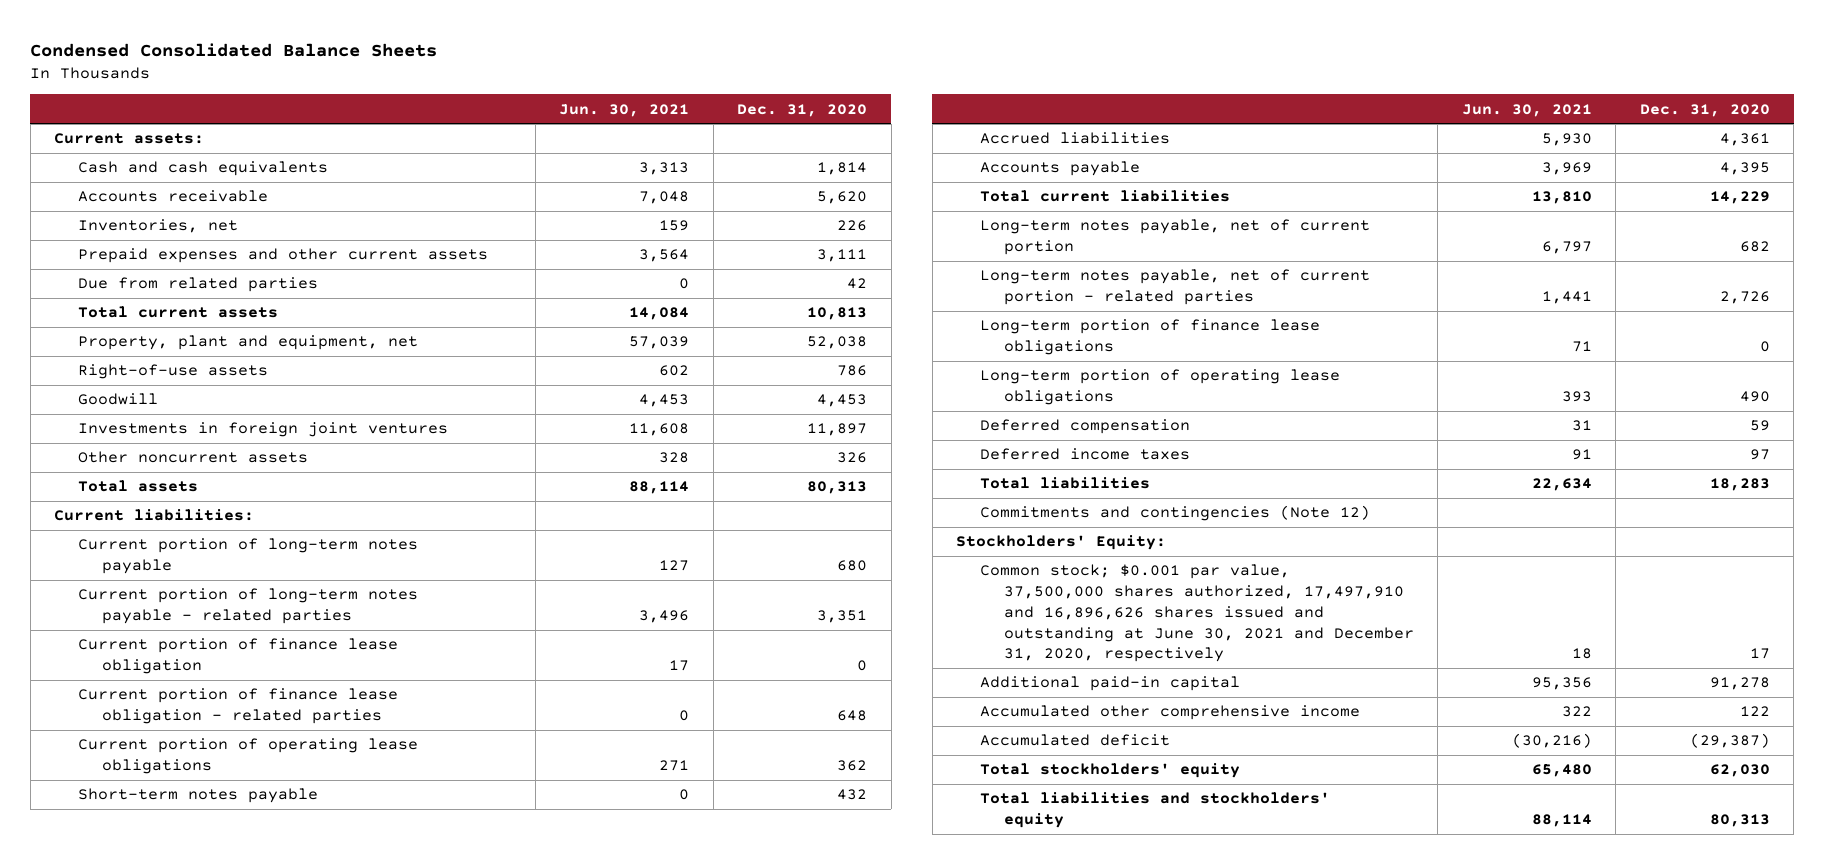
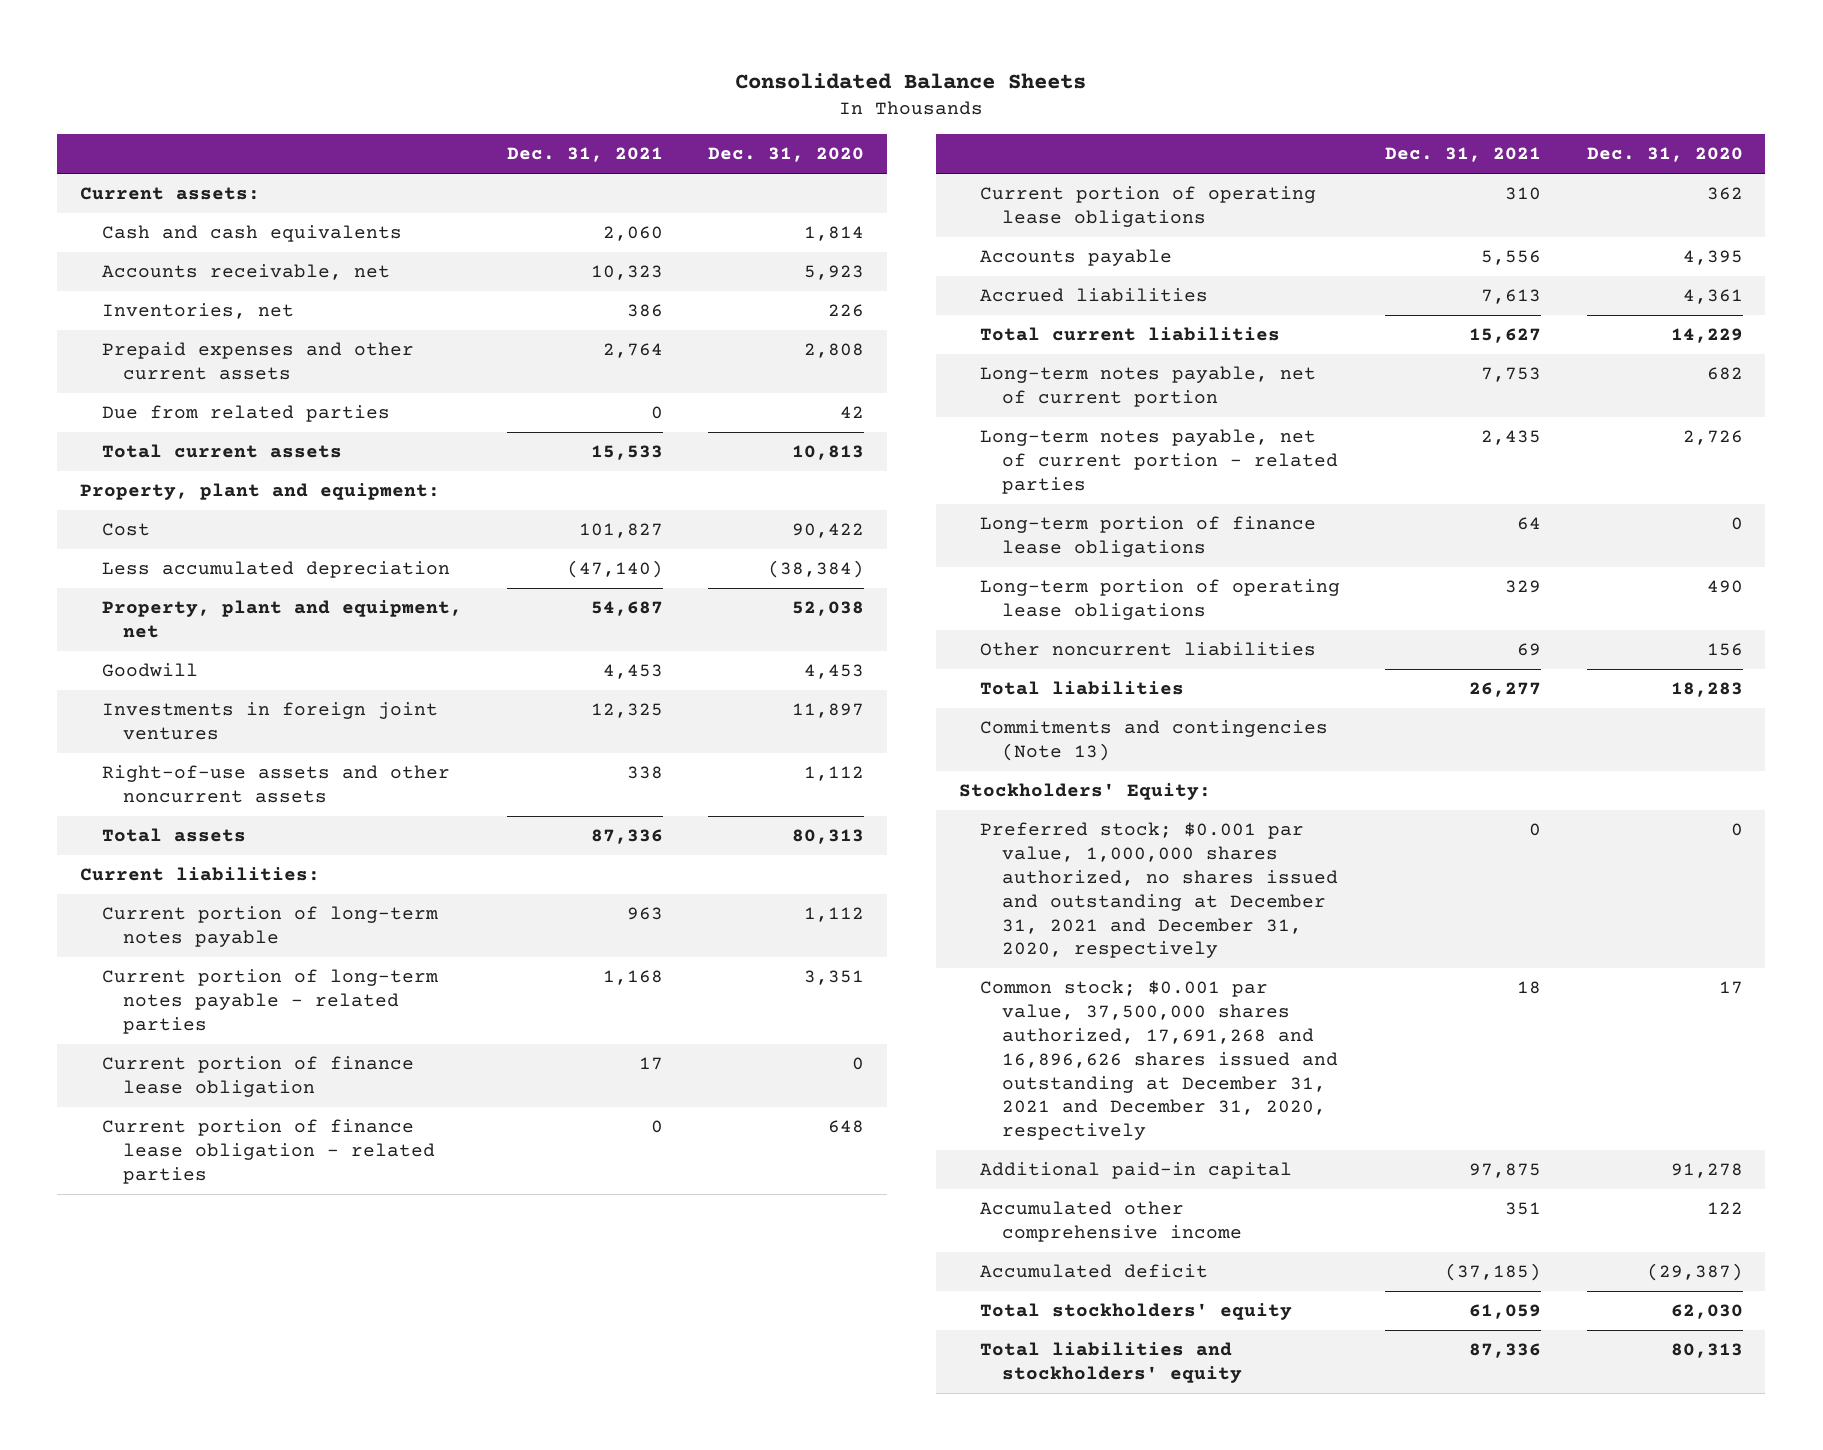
[30,42,438,57] Condensed Consolidated Balance Sheets -> [735,72,1087,89] Consolidated Balance Sheets
[559,103,690,117] Jun. 30, 2021 -> none
none -> [506,147,663,163] Dec. 31, 2021
[77,190,268,203] Accounts receivable -> [101,264,390,281] Accounts receivable, net
[817,191,868,205] 5,620 -> [804,265,865,281] 5,923
[817,249,868,263] 3,111 -> [804,343,865,359] 2,808
none -> [80,483,441,501] Property, plant and equipment:
none -> [101,523,150,537] Cost
none -> [101,561,450,579] Less accumulated depreciation
[77,364,268,380] Right-of-use assets -> none
[77,451,308,464] Other noncurrent assets -> none
none -> [101,765,450,804] Right-of-use assets and other noncurrent assets
[837,560,868,572] 680 -> [804,907,865,923] 1,112
[77,788,318,804] Short-term notes payable -> none
[980,132,1171,145] Accrued liabilities -> [980,288,1209,303] Accrued liabilities
[980,419,1191,435] Deferred compensation -> none
[980,448,1191,461] Deferred income taxes -> none
none -> [980,642,1317,657] Other noncurrent liabilities
[980,505,1371,522] Commitments and contingencies (Note 12) -> [980,720,1329,762] Commitments and contingencies (Note 13)
none -> [980,822,1338,959] Preferred stock; $0.001 par value, 1,000,000 shares authorized, no shares issued and outstanding at December 31, 2021 and December 31, 2020, respectively
[980,564,1414,663] Common stock; $0.001 par value, 37,500,000 shares authorized, 17,497,910 and 16,896,626 shares issued and outstanding at June 30, 2021 and December 31, 2020, respectively -> [980,980,1338,1141] Common stock; $0.001 par value, 37,500,000 shares authorized, 17,691,268 and 16,896,626 shares issued and outstanding at December 31, 2021 and December 31, 2020, respectively

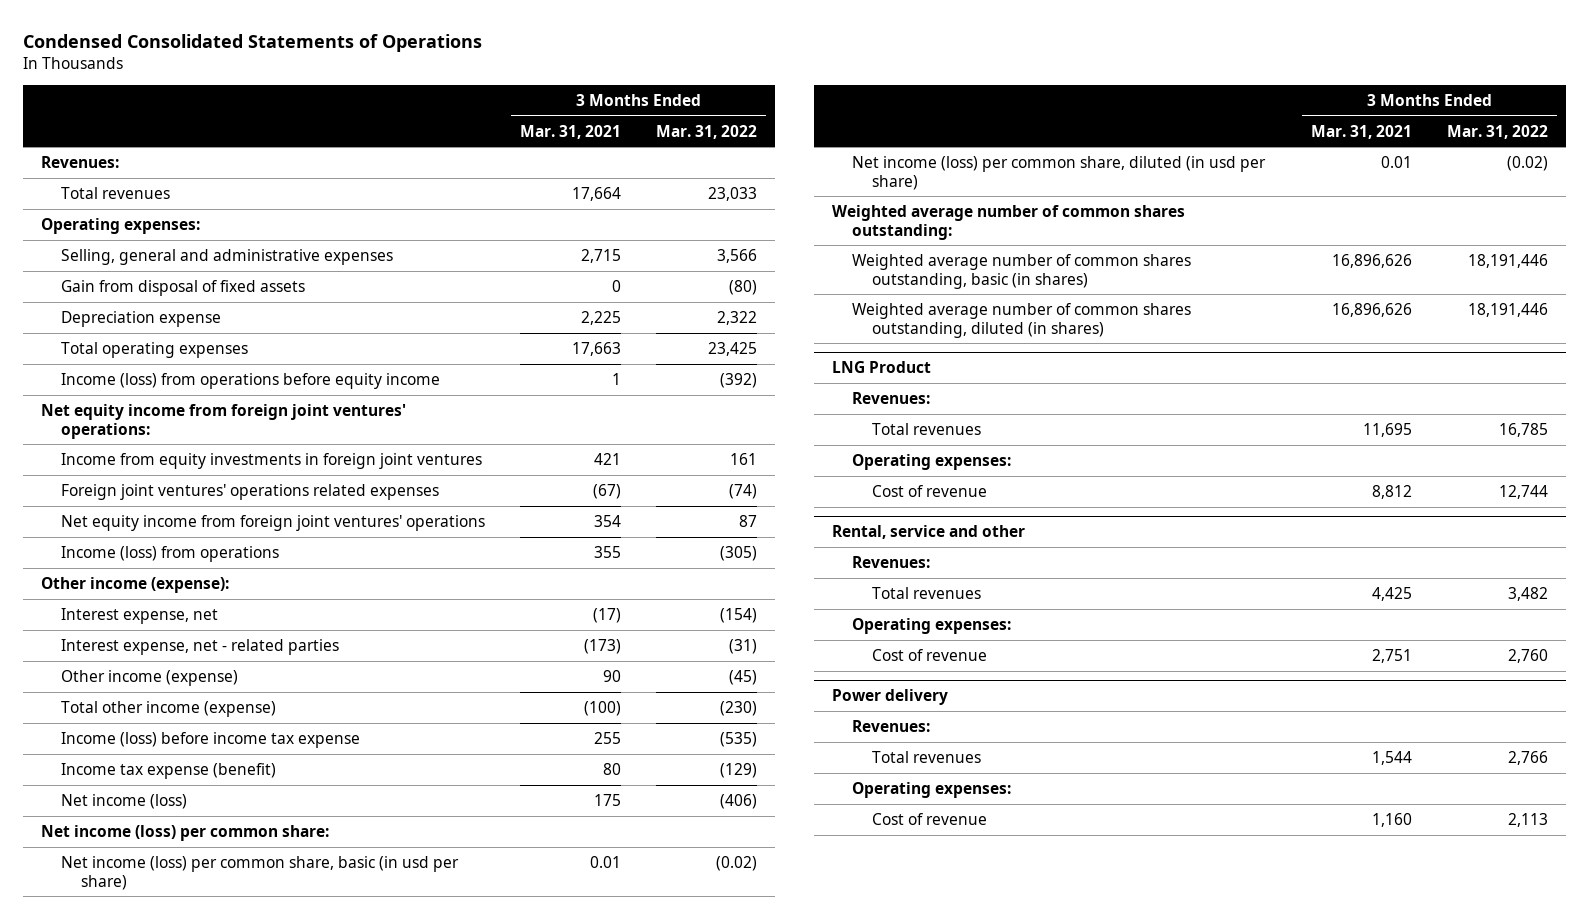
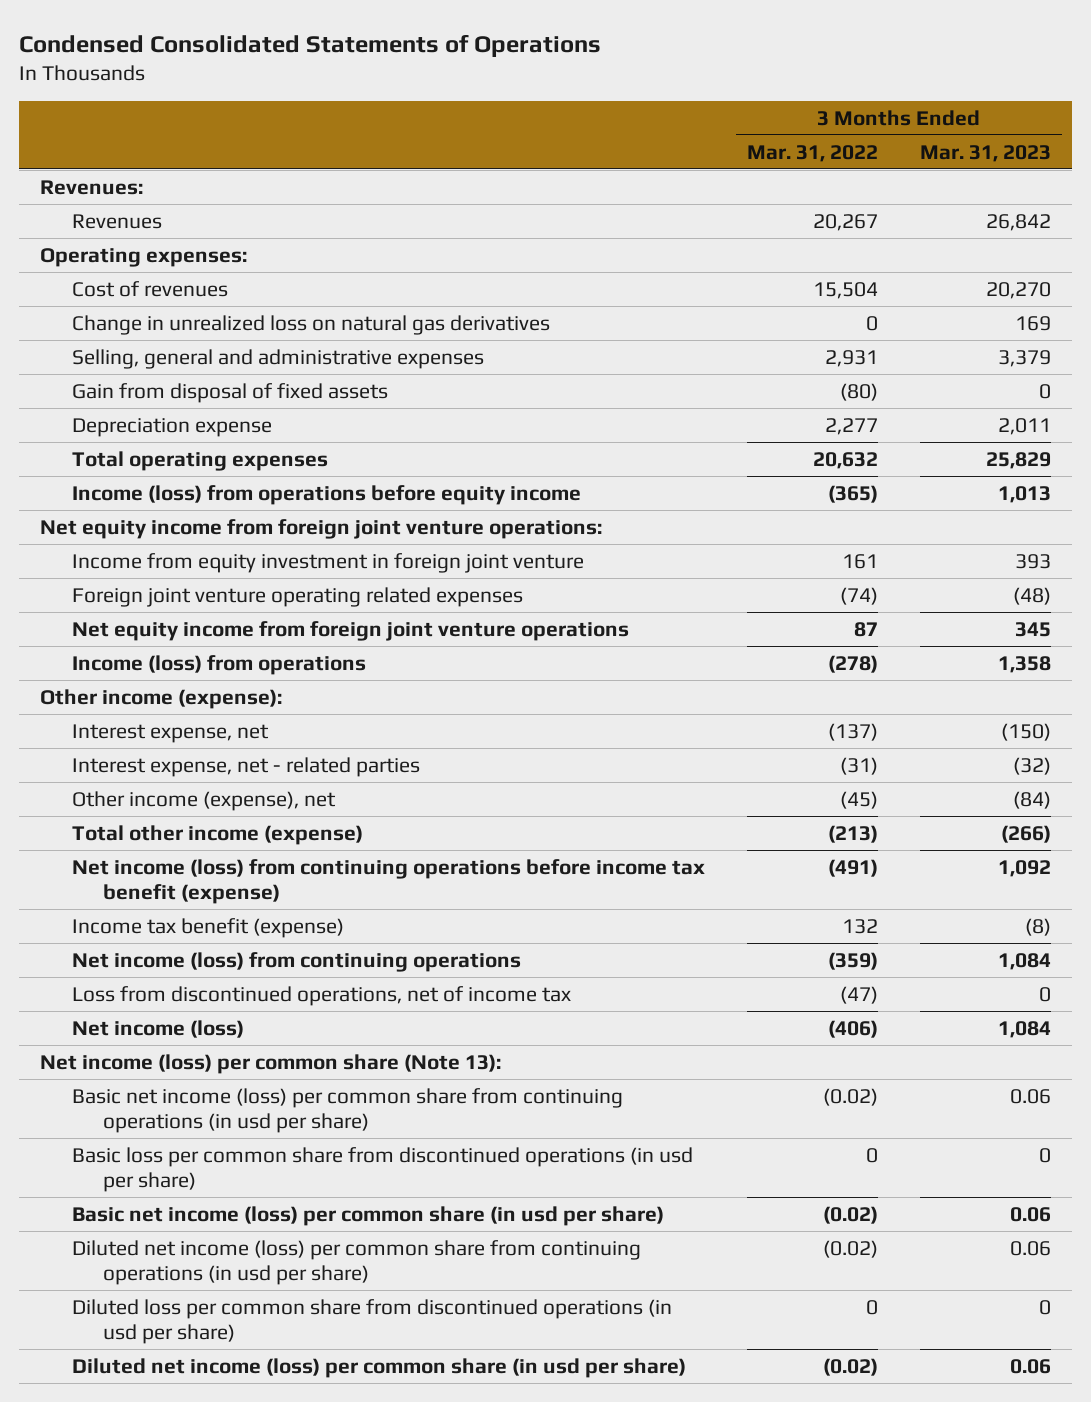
[520,124,622,139] Mar. 31, 2021 -> none
none -> [920,144,1052,162] Mar. 31, 2023
[60,187,170,200] Total revenues -> [71,213,162,229] Revenues
[708,187,758,202] 23,033 -> [812,213,878,231] 20,267
none -> [71,280,228,297] Cost of revenues
none -> [71,314,550,335] Change in unrealized loss on natural gas derivatives
[717,249,758,264] 3,566 -> [824,349,878,367] 2,931
[717,311,758,326] 2,322 -> [824,417,878,435] 2,277
[708,342,758,357] 23,425 -> [812,451,878,469] 20,632
[720,373,758,389] (392) -> [827,484,878,503] (365)
[40,404,406,439] Net equity income from foreign joint ventures' operations: -> [40,518,603,539] Net equity income from foreign joint venture operations:
[60,453,482,470] Income from equity investments in foreign joint ventures -> [71,552,584,573] Income from equity investment in foreign joint venture
[60,484,439,501] Foreign joint ventures' operations related expenses -> [71,586,523,607] Foreign joint venture operating related expenses
[60,515,485,532] Net equity income from foreign joint ventures' operations -> [71,620,629,641] Net equity income from foreign joint venture operations
[720,546,758,562] (305) -> [827,654,878,673] (278)
[720,608,758,624] (154) -> [827,722,878,741] (137)
[60,670,238,687] Other income (expense) -> [71,790,336,811] Other income (expense), net
[720,701,758,717] (230) -> [827,824,878,843] (213)
[60,732,360,749] Income (loss) before income tax expense -> [71,858,705,904] Net income (loss) from continuing operations before income tax benefit (expense)
[720,732,758,748] (535) -> [827,858,878,877] (491)
[60,763,276,780] Income tax expense (benefit) -> [71,917,344,938] Income tax benefit (expense)
[720,763,758,779] (129) -> [841,918,878,934] 132
none -> [71,951,521,972] Net income (loss) from continuing operations
none -> [71,985,571,1006] Loss from discontinued operations, net of income tax
[831,205,1185,240] Weighted average number of common shares outstanding: -> none
[851,254,1191,289] Weighted average number of common shares outstanding, basic (in shares) -> none
[851,303,1191,338] Weighted average number of common shares outstanding, diluted (in shares) -> none
[831,361,931,374] LNG Product -> none
[851,392,930,405] Revenues: -> none
[871,423,981,436] Total revenues -> none
[851,454,1011,471] Operating expenses: -> none
[871,485,987,498] Cost of revenue -> none
[831,525,1025,540] Rental, service and other -> none
[851,556,930,569] Revenues: -> none
[871,587,981,600] Total revenues -> none
[851,618,1011,635] Operating expenses: -> none
[871,649,987,662] Cost of revenue -> none
[831,689,948,706] Power delivery -> none
[851,720,930,733] Revenues: -> none
[871,751,981,764] Total revenues -> none
[851,782,1011,799] Operating expenses: -> none
[871,813,987,826] Cost of revenue -> none
[40,825,329,842] Net income (loss) per common share: -> [40,1053,502,1074] Net income (loss) per common share (Note 13):
none -> [71,1087,623,1133] Basic net income (loss) per common share from continuing operations (in usd per share)
none -> [71,1146,693,1192] Basic loss per common share from discontinued operations (in usd per share)
[60,856,459,890] Net income (loss) per common share, basic (in usd per share) -> [71,1205,664,1226] Basic net income (loss) per common share (in usd per share)
none -> [71,1239,641,1285] Diluted net income (loss) per common share from continuing operations (in usd per share)
none -> [71,1298,672,1344] Diluted loss per common share from discontinued operations (in usd per share)
[851,156,1266,190] Net income (loss) per common share, diluted (in usd per share) -> [71,1357,686,1378] Diluted net income (loss) per common share (in usd per share)

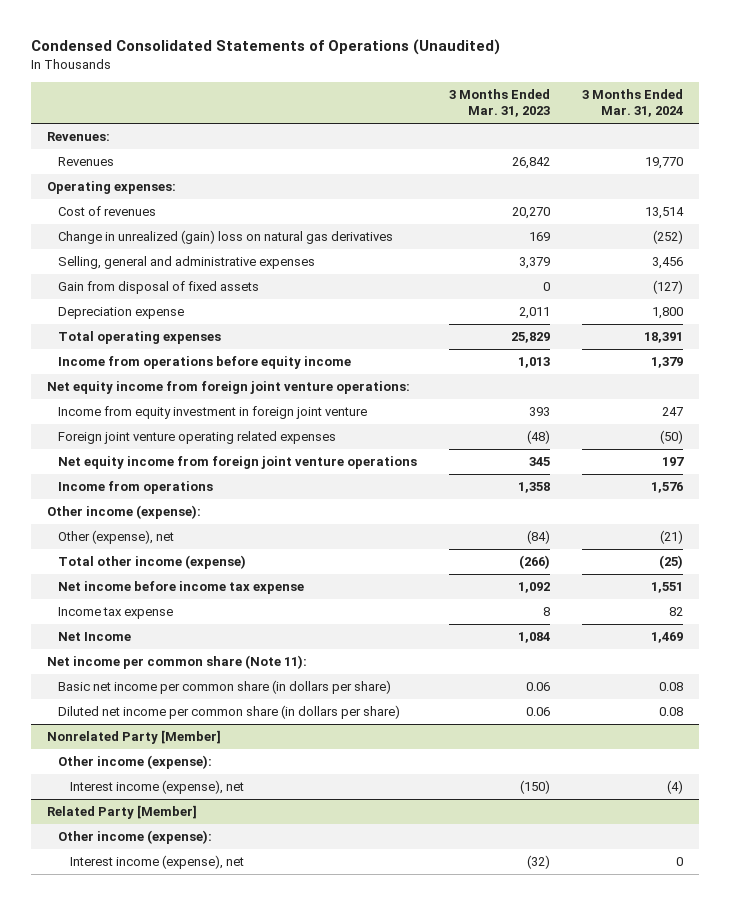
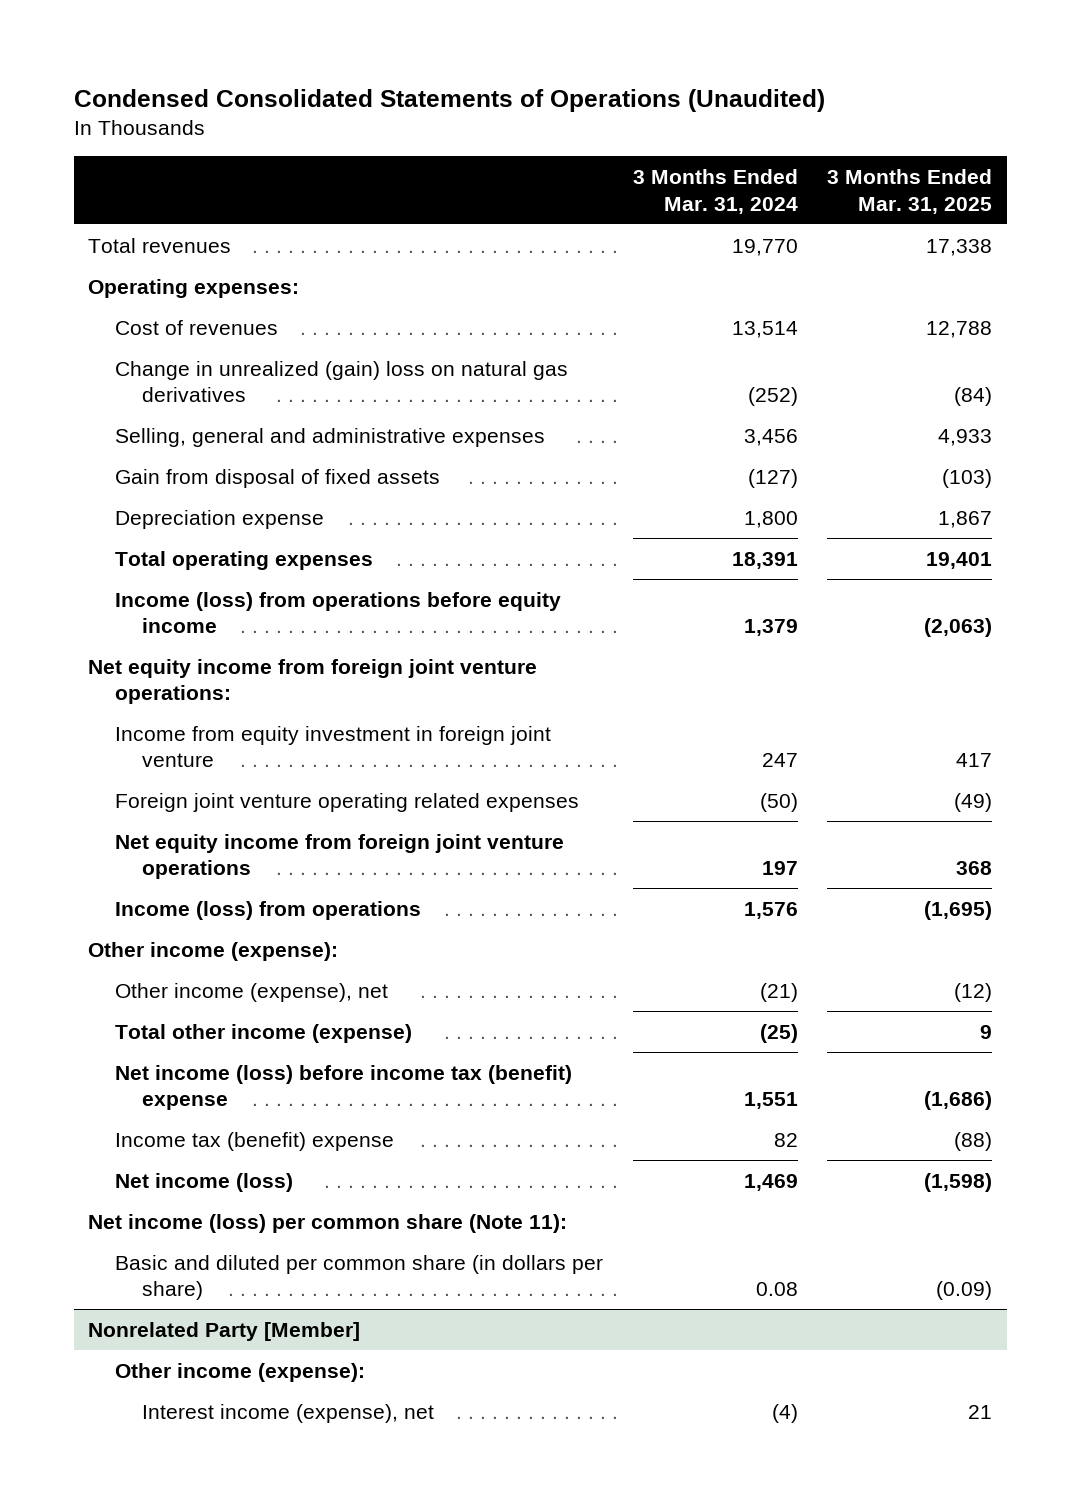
[449,89,551,118] 3 Months Ended Mar. 31, 2023 -> none
none -> [827,169,993,214] 3 Months Ended Mar. 31, 2025
[47,132,111,142] Revenues: -> none
[58,157,115,167] Revenues -> [88,237,232,253] Total revenues
[58,356,352,370] Income from operations before equity income -> [115,591,562,634] Income (loss) from operations before equity income
[58,481,214,495] Income from operations -> [115,900,422,920] Income (loss) from operations
[58,530,175,545] Other (expense), net -> [115,982,389,1002] Other income (expense), net
[58,705,401,720] Diluted net income per common share (in dollars per share) -> none
[58,581,305,595] Net income before income tax expense -> [115,1064,573,1111] Net income (loss) before income tax (benefit) expense
[58,607,174,620] Income tax expense -> [115,1131,395,1151] Income tax (benefit) expense
[58,632,132,642] Net Income -> [115,1172,294,1192] Net income (loss)
[47,655,308,670] Net income per common share (Note 11): -> [88,1213,568,1233] Net income (loss) per common share (Note 11):
[58,680,392,695] Basic net income per common share (in dollars per share) -> [115,1254,604,1301] Basic and diluted per common share (in dollars per share)
[47,805,198,820] Related Party [Member] -> none
[58,830,213,845] Other income (expense): -> none
[69,855,244,870] Interest income (expense), net -> none

